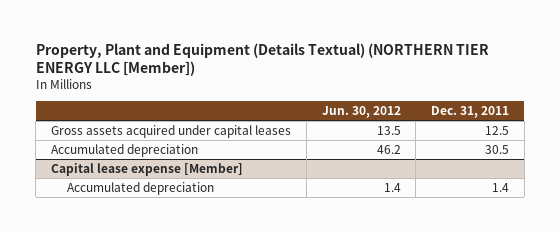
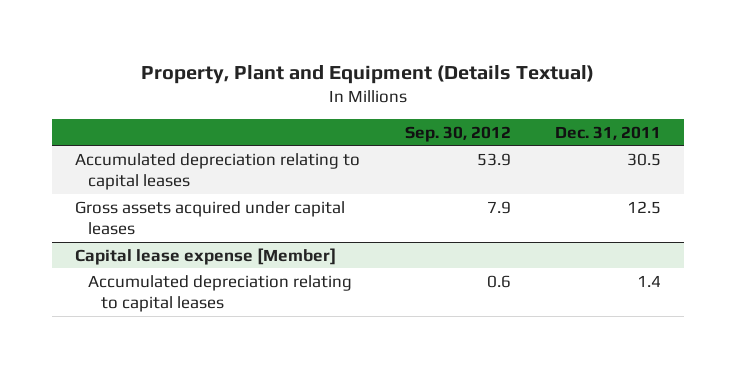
[35,42,489,77] Property, Plant and Equipment (Details Textual) (NORTHERN TIER ENERGY LLC [Member]) -> [141,64,595,84] Property, Plant and Equipment (Details Textual)
[321,106,401,119] Jun. 30, 2012 -> none
none -> [404,125,511,142] Sep. 30, 2012
none -> [74,152,360,191] Accumulated depreciation relating to capital leases
[51,143,199,157] Accumulated depreciation -> none
[67,181,215,195] Accumulated depreciation -> [87,274,352,313] Accumulated depreciation relating to capital leases

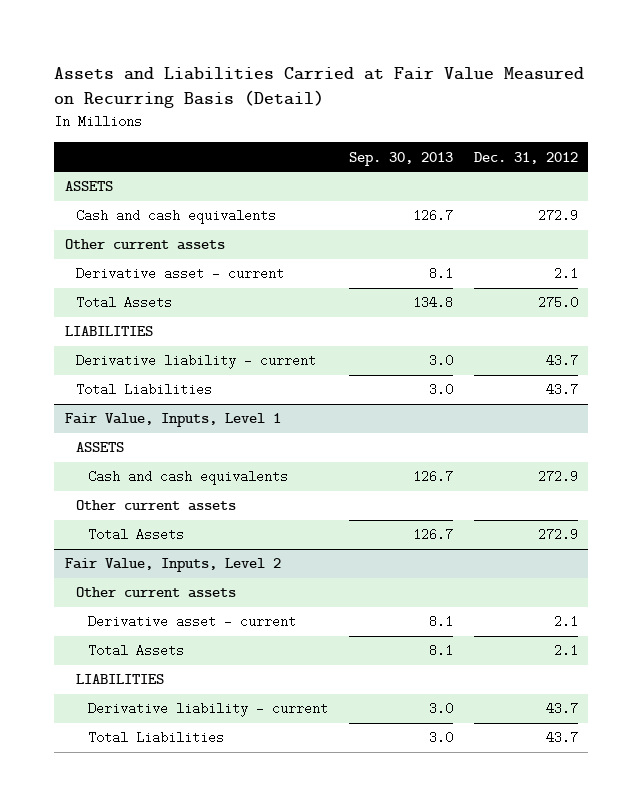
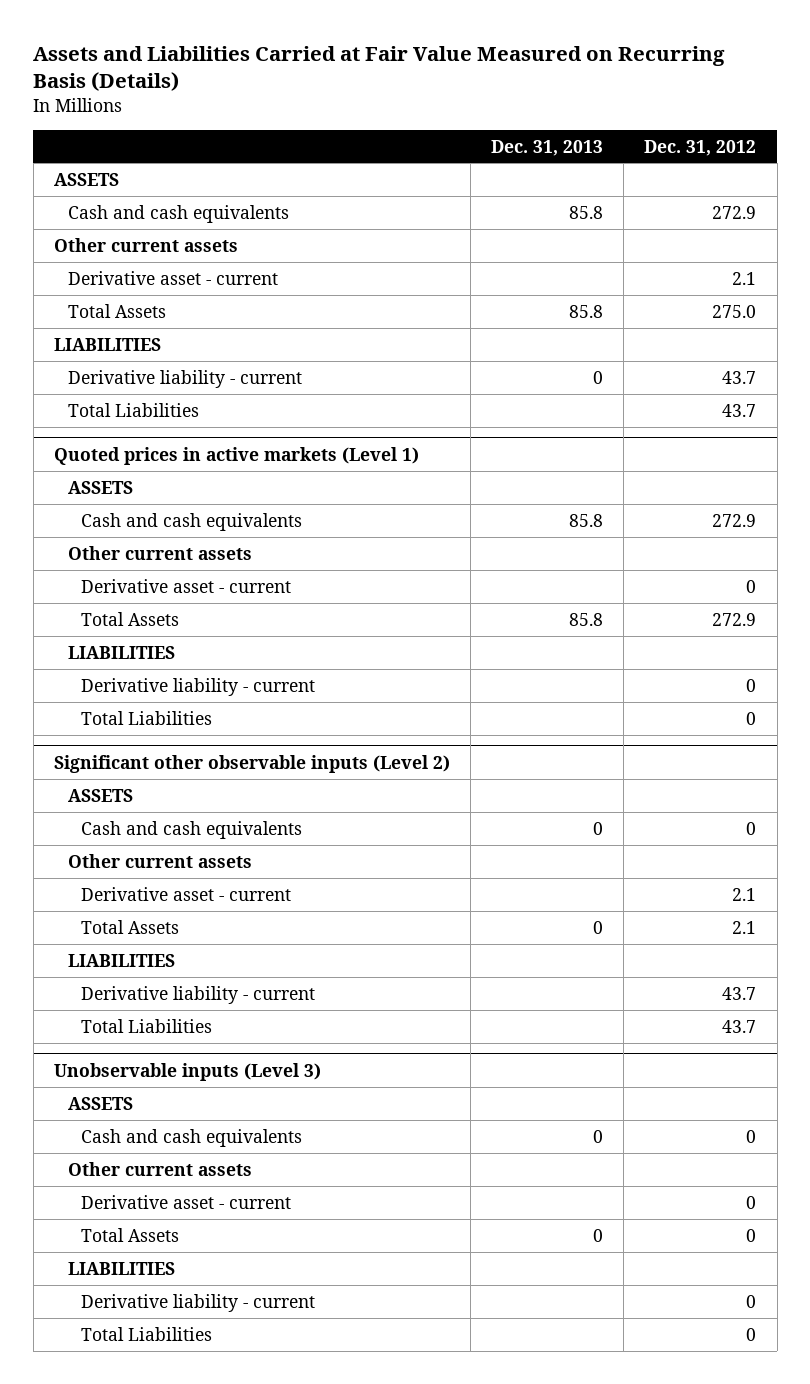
[54,67,585,109] Assets and Liabilities Carried at Fair Value Measured on Recurring Basis (Detail) -> [33,45,726,92] Assets and Liabilities Carried at Fair Value Measured on Recurring Basis (Details)
[348,151,453,166] Sep. 30, 2013 -> none
none -> [491,139,604,156] Dec. 31, 2013
[64,413,281,428] Fair Value, Inputs, Level 1 -> none
none -> [53,446,419,465] Quoted prices in active markets (Level 1)
none -> [81,578,292,593] Derivative asset - current
[64,558,281,573] Fair Value, Inputs, Level 2 -> none
none -> [67,645,175,659] LIABILITIES
none -> [81,677,316,696] Derivative liability - current
none -> [81,710,213,725] Total Liabilities
none -> [53,754,450,773] Significant other observable inputs (Level 2)
none -> [67,788,133,802] ASSETS
none -> [81,820,303,839] Cash and cash equivalents
none -> [53,1062,321,1081] Unobservable inputs (Level 3)
none -> [67,1096,133,1110] ASSETS
none -> [81,1128,303,1147] Cash and cash equivalents
none -> [67,1161,252,1176] Other current assets
none -> [81,1194,292,1209] Derivative asset - current
none -> [81,1227,180,1242] Total Assets
none -> [67,1261,175,1275] LIABILITIES
none -> [81,1293,316,1312] Derivative liability - current
none -> [81,1326,213,1341] Total Liabilities

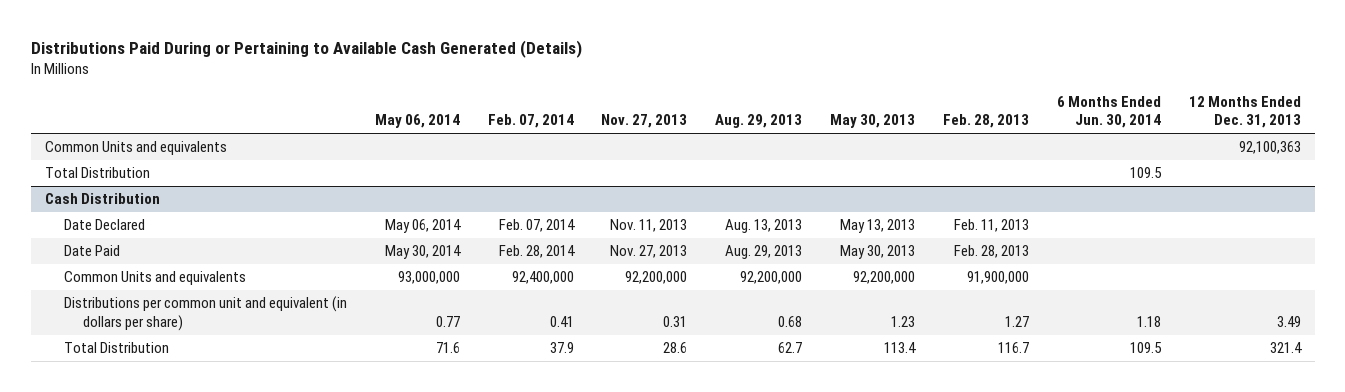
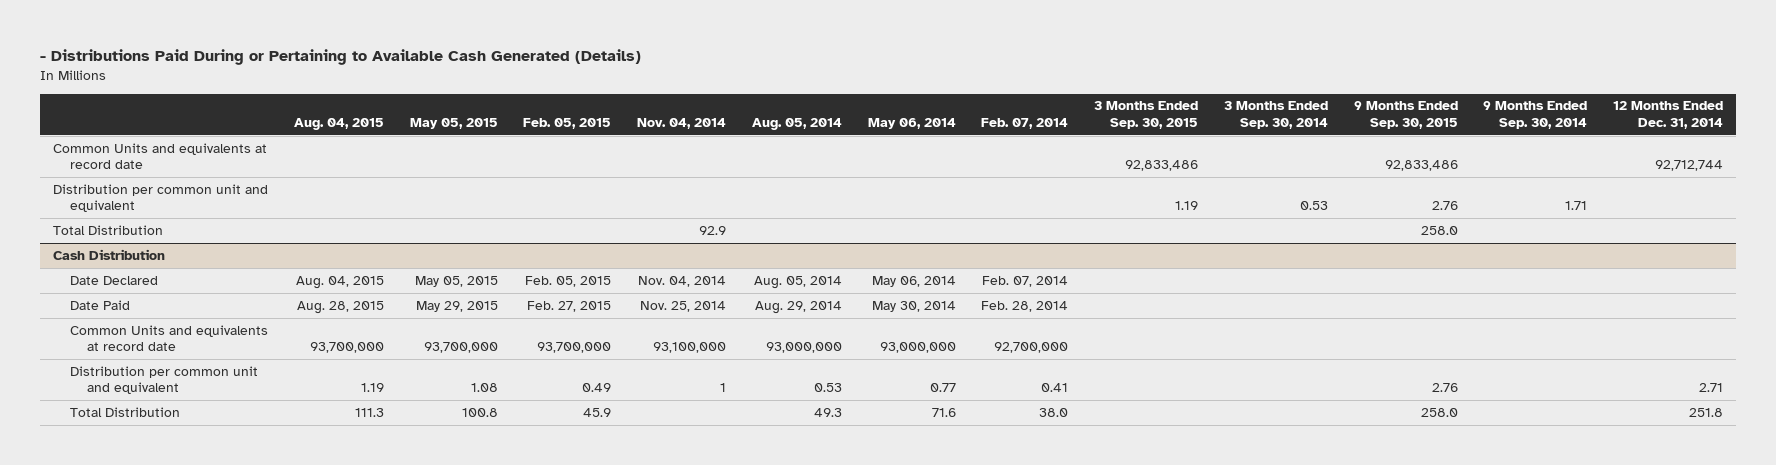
[30,39,582,58] Distributions Paid During or Pertaining to Available Cash Generated (Details) -> [40,49,642,66] - Distributions Paid During or Pertaining to Available Cash Generated (Details)
[601,114,688,129] Nov. 27, 2013 -> none
[715,114,803,129] Aug. 29, 2013 -> none
[830,114,916,129] May 30, 2013 -> none
[943,114,1030,129] Feb. 28, 2013 -> none
[1056,95,1161,129] 6 Months Ended Jun. 30, 2014 -> none
[1188,95,1301,129] 12 Months Ended Dec. 31, 2013 -> none
none -> [293,117,384,130] Aug. 04, 2015
none -> [409,117,498,129] May 05, 2015
none -> [523,117,612,129] Feb. 05, 2015
none -> [637,117,727,129] Nov. 04, 2014
none -> [751,117,842,130] Aug. 05, 2014
none -> [1094,101,1199,129] 3 Months Ended Sep. 30, 2015
none -> [1223,101,1328,129] 3 Months Ended Sep. 30, 2014
none -> [1353,101,1458,129] 9 Months Ended Sep. 30, 2015
none -> [1483,101,1588,129] 9 Months Ended Sep. 30, 2014
none -> [1613,101,1724,129] 12 Months Ended Dec. 31, 2014
[44,141,227,156] Common Units and equivalents -> [52,142,267,170] Common Units and equivalents at record date
none -> [52,183,268,213] Distribution per common unit and equivalent
[63,271,246,286] Common Units and equivalents -> [69,324,268,352] Common Units and equivalents at record date
[511,271,574,285] 92,400,000 -> [994,342,1069,354] 92,700,000
[63,296,347,332] Distributions per common unit and equivalent (in dollars per share) -> [69,365,258,395] Distribution per common unit and equivalent
[549,342,574,354] 37.9 -> [1039,407,1069,417] 38.0

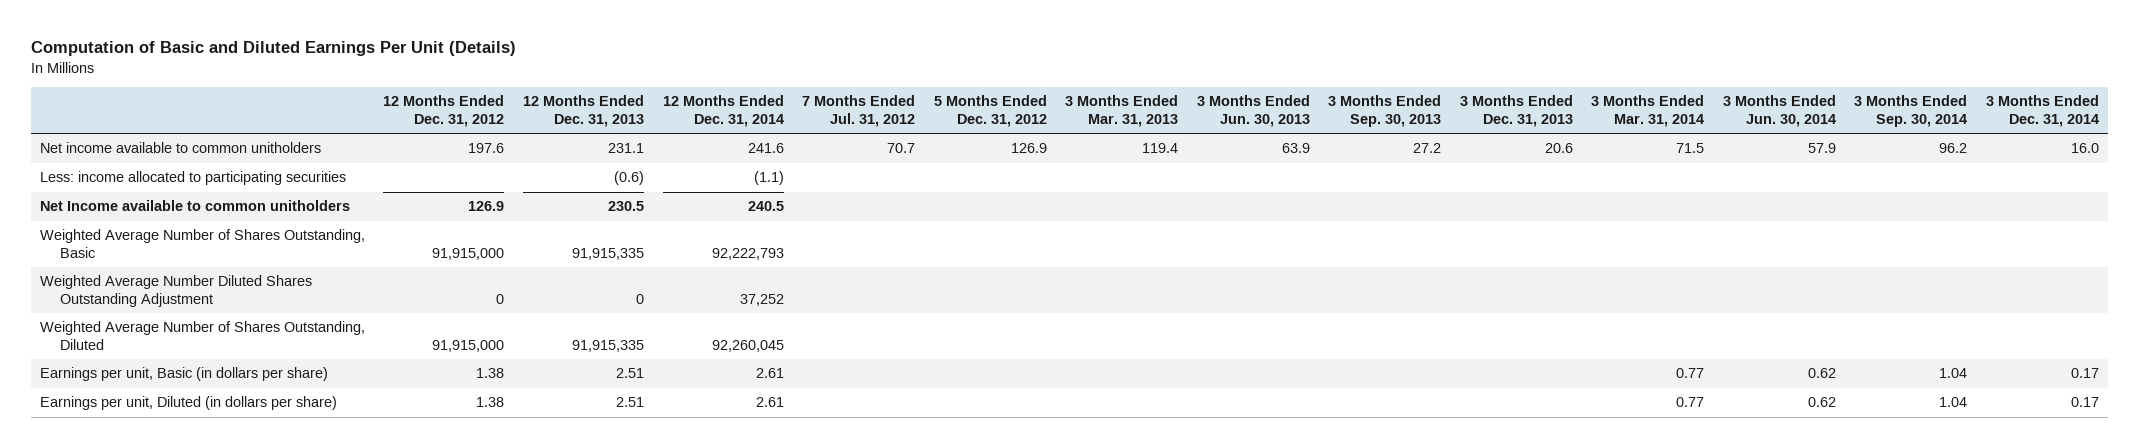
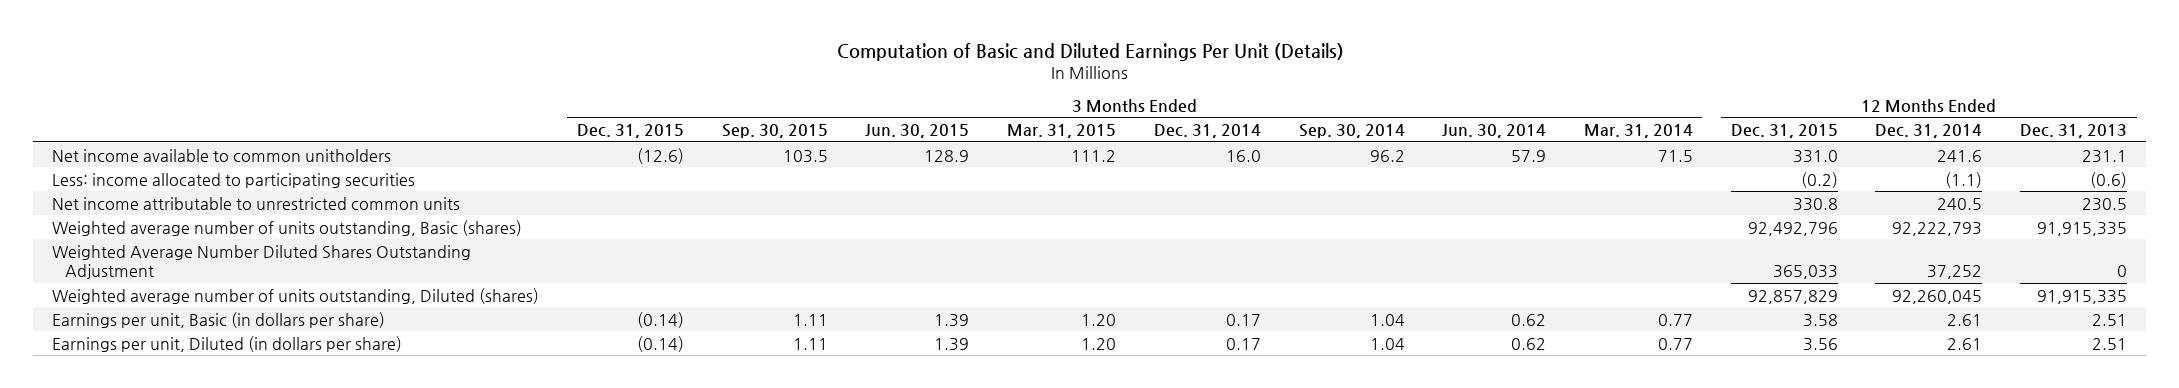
[383,95,505,127] 12 Months Ended Dec. 31, 2012 -> none
[802,95,916,127] 7 Months Ended Jul. 31, 2012 -> none
[933,95,1047,127] 5 Months Ended Dec. 31, 2012 -> none
[1065,95,1179,127] 3 Months Ended Mar. 31, 2013 -> none
[1196,95,1310,127] 3 Months Ended Jun. 30, 2013 -> none
[1328,95,1442,127] 3 Months Ended Sep. 30, 2013 -> none
[1459,95,1573,127] 3 Months Ended Dec. 31, 2013 -> none
none -> [576,123,684,138] Dec. 31, 2015
none -> [721,123,828,138] Sep. 30, 2015
none -> [865,123,970,138] Jun. 30, 2015
none -> [1007,123,1117,138] Mar. 31, 2015
none -> [1730,123,1838,138] Dec. 31, 2015
[39,200,350,212] Net Income available to common unitholders -> [52,196,461,210] Net income attributable to unrestricted common units
[39,229,365,258] Weighted Average Number of Shares Outstanding, Basic -> [52,219,523,236] Weighted average number of units outstanding, Basic (shares)
[39,321,365,350] Weighted Average Number of Shares Outstanding, Diluted -> [52,287,540,304] Weighted average number of units outstanding, Diluted (shares)

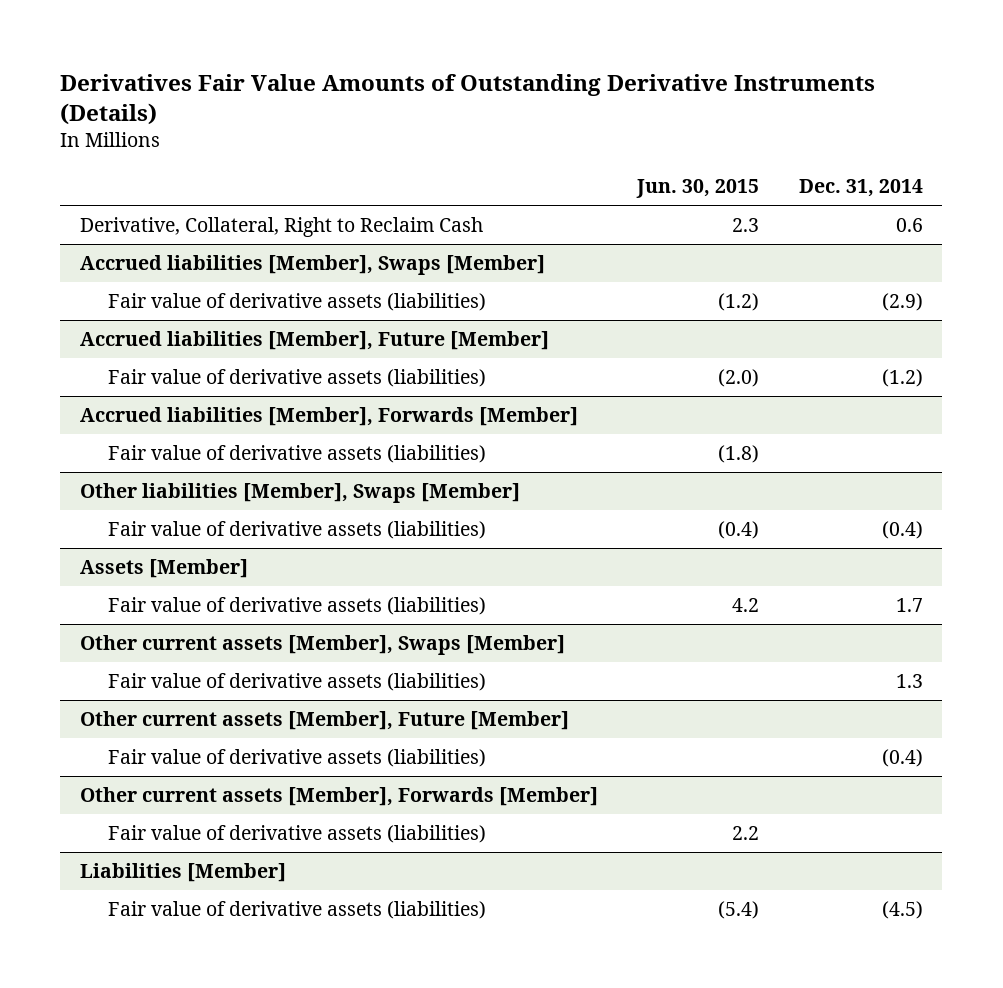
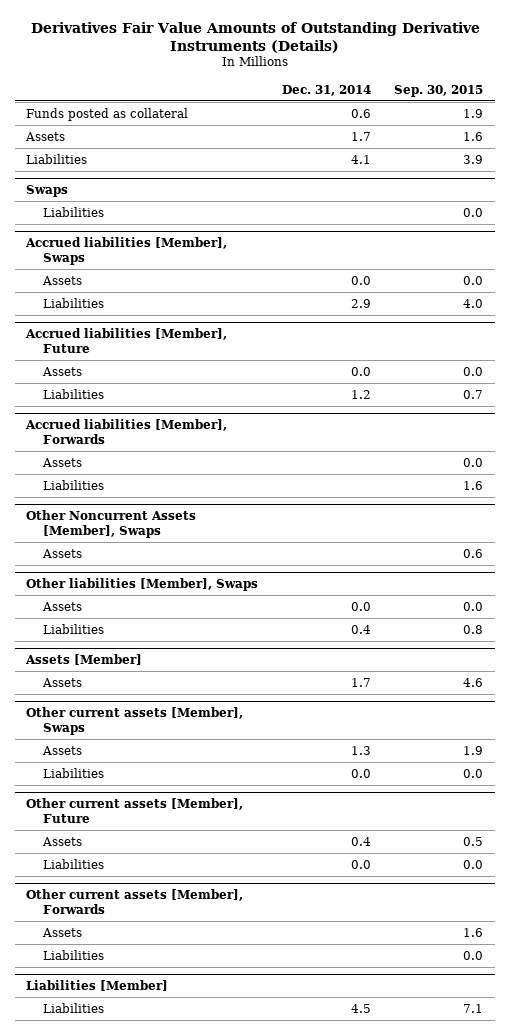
[636,179,760,199] Jun. 30, 2015 -> none
none -> [394,84,484,97] Sep. 30, 2015
[107,293,486,312] Fair value of derivative assets (liabilities) -> none
[107,369,486,388] Fair value of derivative assets (liabilities) -> none
[107,445,486,464] Fair value of derivative assets (liabilities) -> none
[107,521,486,540] Fair value of derivative assets (liabilities) -> none
[80,217,484,238] Derivative, Collateral, Right to Reclaim Cash -> [26,107,189,121] Funds posted as collateral
none -> [25,131,66,141] Assets
none -> [26,153,88,164] Liabilities
none -> [26,185,69,198] Swaps
none -> [42,206,104,217] Liabilities
[80,255,546,276] Accrued liabilities [Member], Swaps [Member] -> [25,237,228,266] Accrued liabilities [Member], Swaps
none -> [41,275,82,285] Assets
none -> [42,297,104,308] Liabilities
[80,331,550,351] Accrued liabilities [Member], Future [Member] -> [25,328,228,354] Accrued liabilities [Member], Future
none -> [41,366,82,376] Assets
none -> [42,388,104,399] Liabilities
[80,407,579,427] Accrued liabilities [Member], Forwards [Member] -> [25,419,228,445] Accrued liabilities [Member], Forwards
none -> [41,457,82,467] Assets
none -> [42,479,104,490] Liabilities
none -> [26,510,197,539] Other Noncurrent Assets [Member], Swaps
none -> [41,548,82,558] Assets
[80,483,521,504] Other liabilities [Member], Swaps [Member] -> [26,578,259,592] Other liabilities [Member], Swaps
none -> [41,601,82,611] Assets
none -> [42,623,104,634] Liabilities
[107,597,486,616] Fair value of derivative assets (liabilities) -> none
[107,673,486,692] Fair value of derivative assets (liabilities) -> none
[107,749,486,768] Fair value of derivative assets (liabilities) -> none
[107,825,486,844] Fair value of derivative assets (liabilities) -> none
none -> [41,677,82,687] Assets
[80,635,566,656] Other current assets [Member], Swaps [Member] -> [26,707,244,736] Other current assets [Member], Swaps
none -> [41,745,82,755] Assets
none -> [42,767,104,778] Liabilities
[80,711,570,731] Other current assets [Member], Future [Member] -> [26,798,244,824] Other current assets [Member], Future
none -> [41,836,82,846] Assets
none -> [42,858,104,869] Liabilities
[80,787,599,807] Other current assets [Member], Forwards [Member] -> [26,889,244,915] Other current assets [Member], Forwards
none -> [41,927,82,937] Assets
none -> [42,949,104,960] Liabilities
[107,901,486,920] Fair value of derivative assets (liabilities) -> none
none -> [42,1002,104,1013] Liabilities

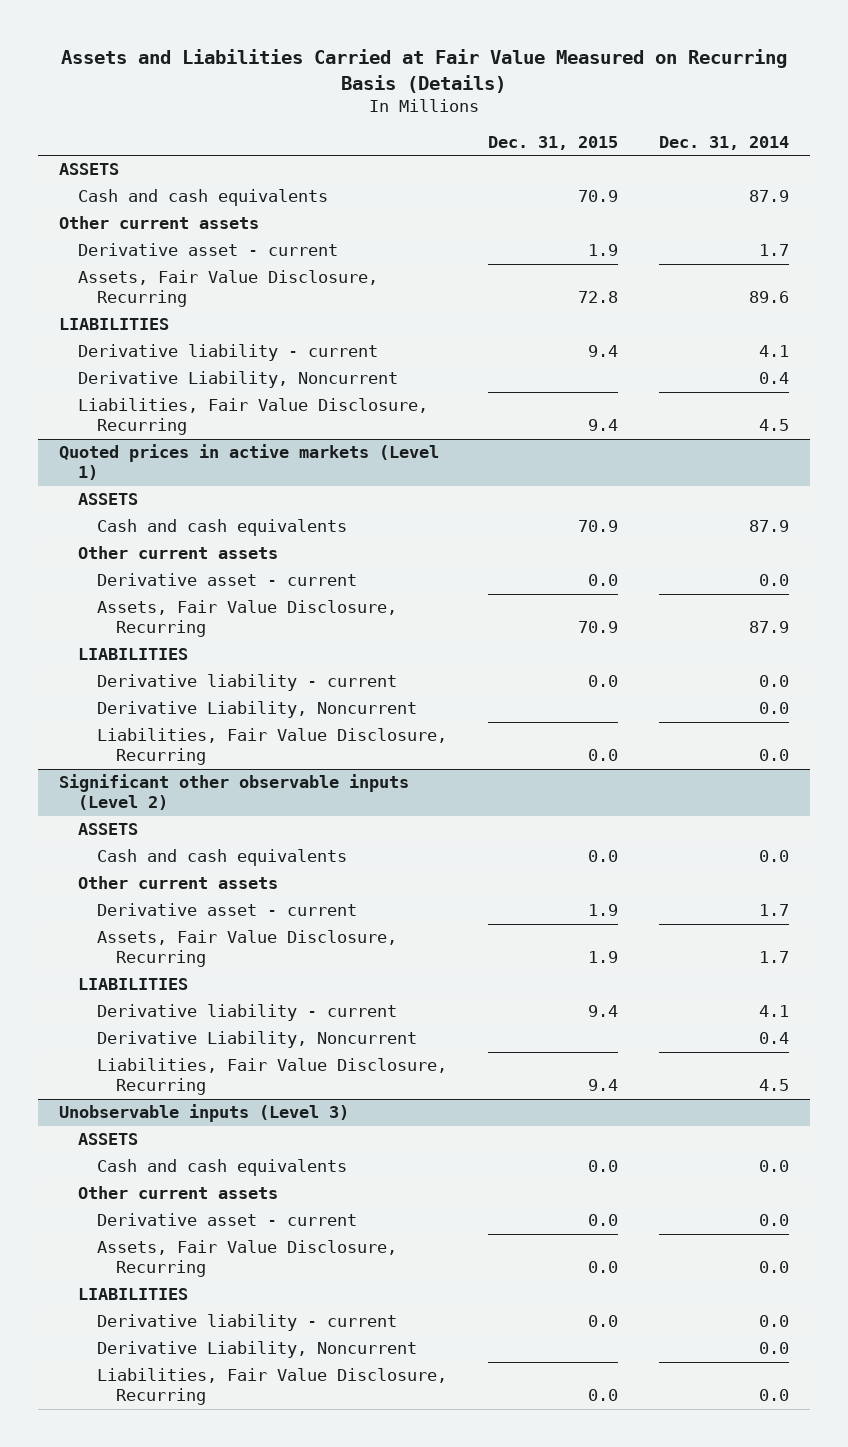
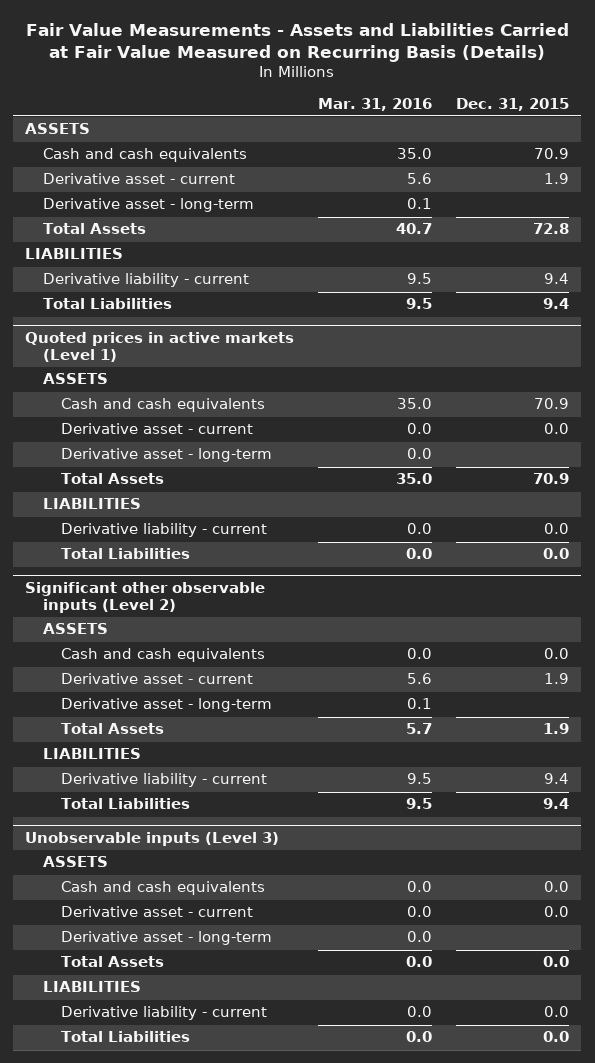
[61,49,788,93] Assets and Liabilities Carried at Fair Value Measured on Recurring Basis (Details) -> [26,22,570,62] Fair Value Measurements - Assets and Liabilities Carried at Fair Value Measured on Recurring Basis (Details)
[659,136,790,151] Dec. 31, 2014 -> none
none -> [318,97,433,111] Mar. 31, 2016
[59,216,260,230] Other current assets -> none
none -> [43,198,255,213] Derivative asset - long-term
[77,270,378,308] Assets, Fair Value Disclosure, Recurring -> [43,223,147,235] Total Assets
[77,371,398,389] Derivative Liability, Noncurrent -> none
[77,398,428,436] Liabilities, Fair Value Disclosure, Recurring -> [43,298,173,310] Total Liabilities
[77,546,278,560] Other current assets -> none
none -> [60,448,272,463] Derivative asset - long-term
[96,600,397,638] Assets, Fair Value Disclosure, Recurring -> [60,473,164,485] Total Assets
[96,701,417,719] Derivative Liability, Noncurrent -> none
[96,728,447,766] Liabilities, Fair Value Disclosure, Recurring -> [60,548,190,560] Total Liabilities
[77,876,278,890] Other current assets -> none
none -> [60,698,272,713] Derivative asset - long-term
[96,930,397,968] Assets, Fair Value Disclosure, Recurring -> [60,723,164,735] Total Assets
[96,1031,417,1049] Derivative Liability, Noncurrent -> none
[96,1058,447,1096] Liabilities, Fair Value Disclosure, Recurring -> [60,798,190,810] Total Liabilities
[77,1186,278,1200] Other current assets -> none
none -> [60,931,272,946] Derivative asset - long-term
[96,1240,397,1278] Assets, Fair Value Disclosure, Recurring -> [60,956,164,968] Total Assets
[96,1341,417,1359] Derivative Liability, Noncurrent -> none
[96,1368,447,1406] Liabilities, Fair Value Disclosure, Recurring -> [60,1031,190,1043] Total Liabilities

